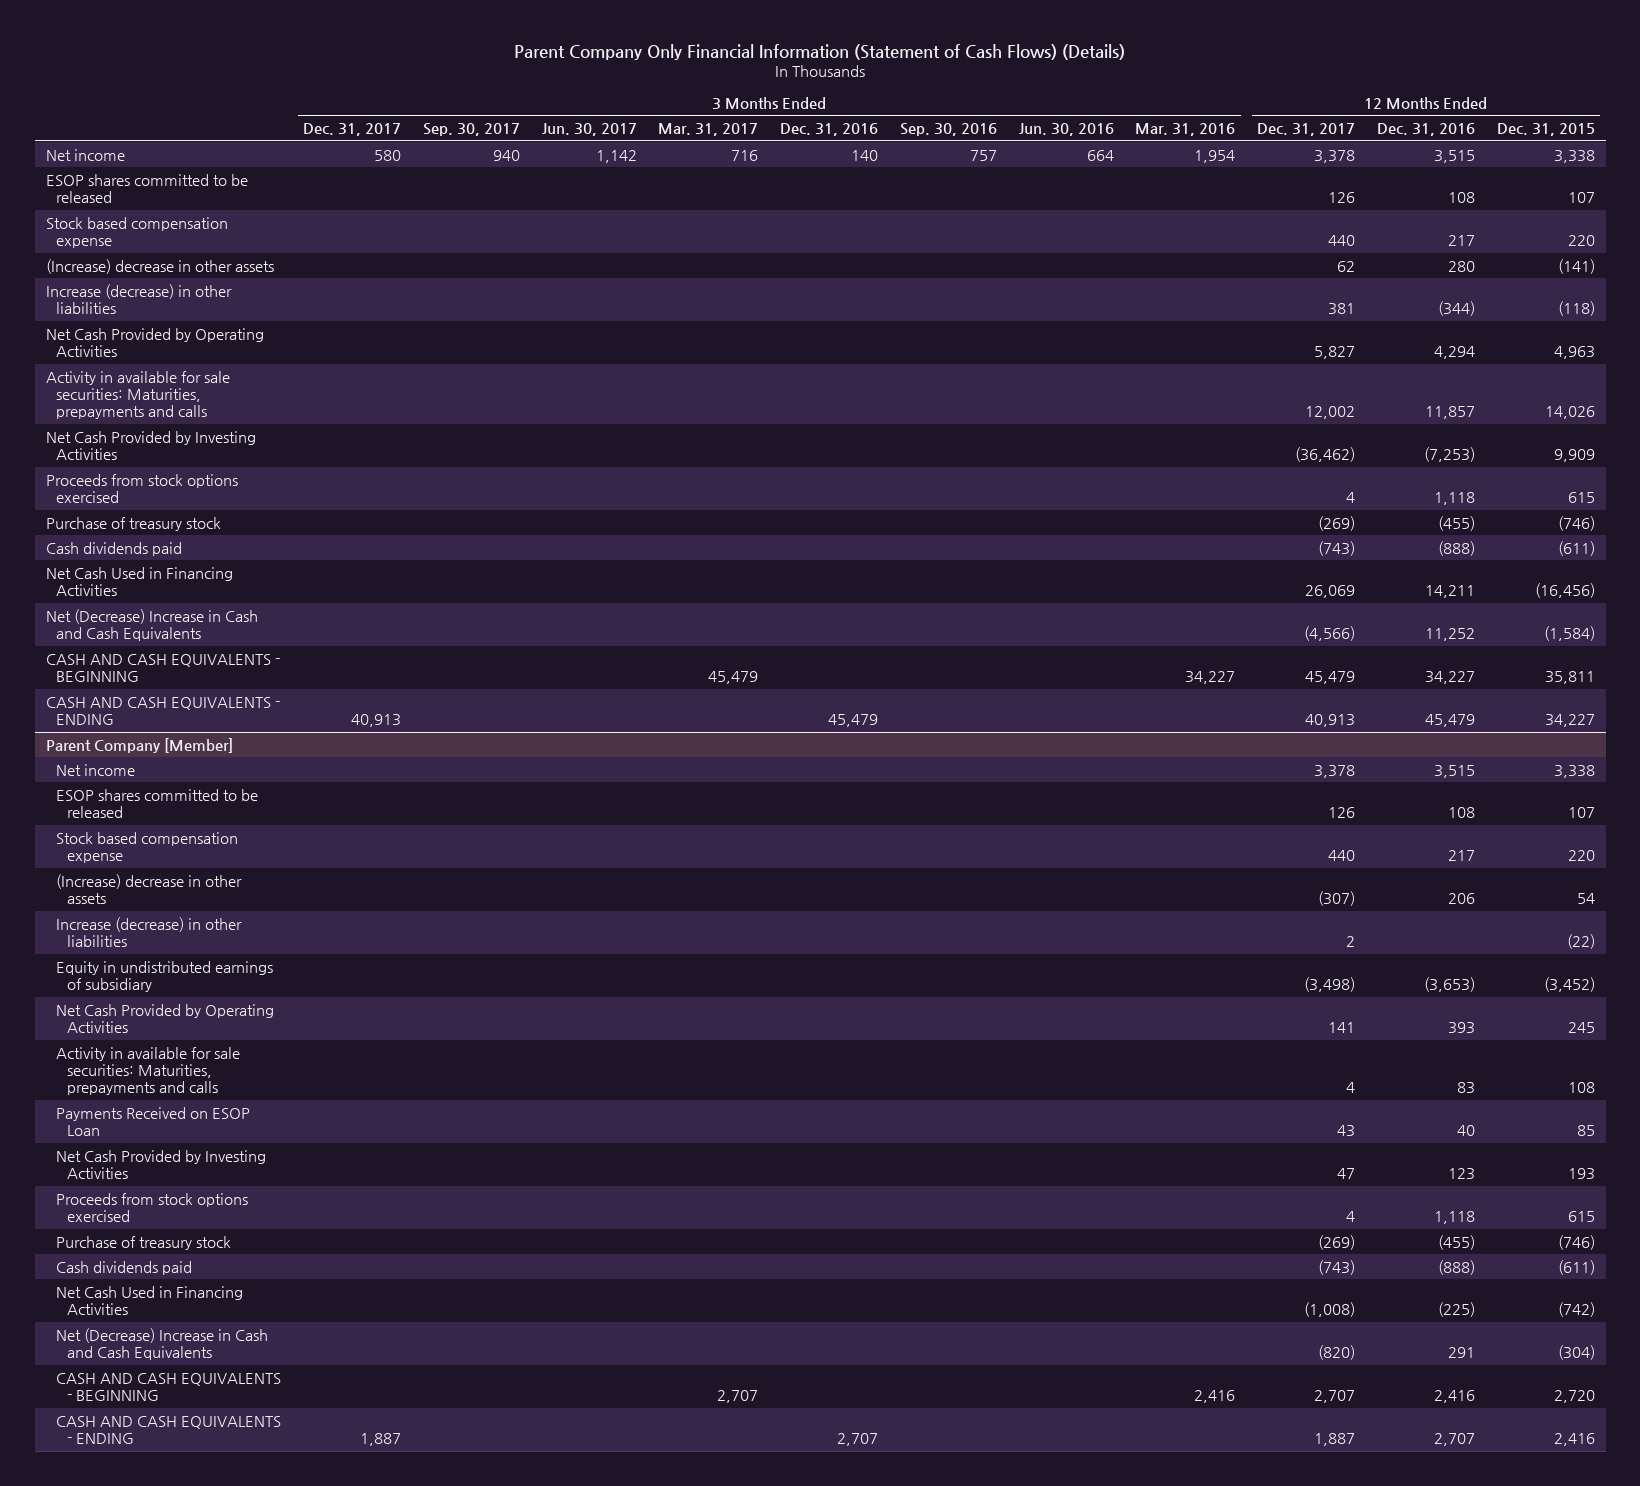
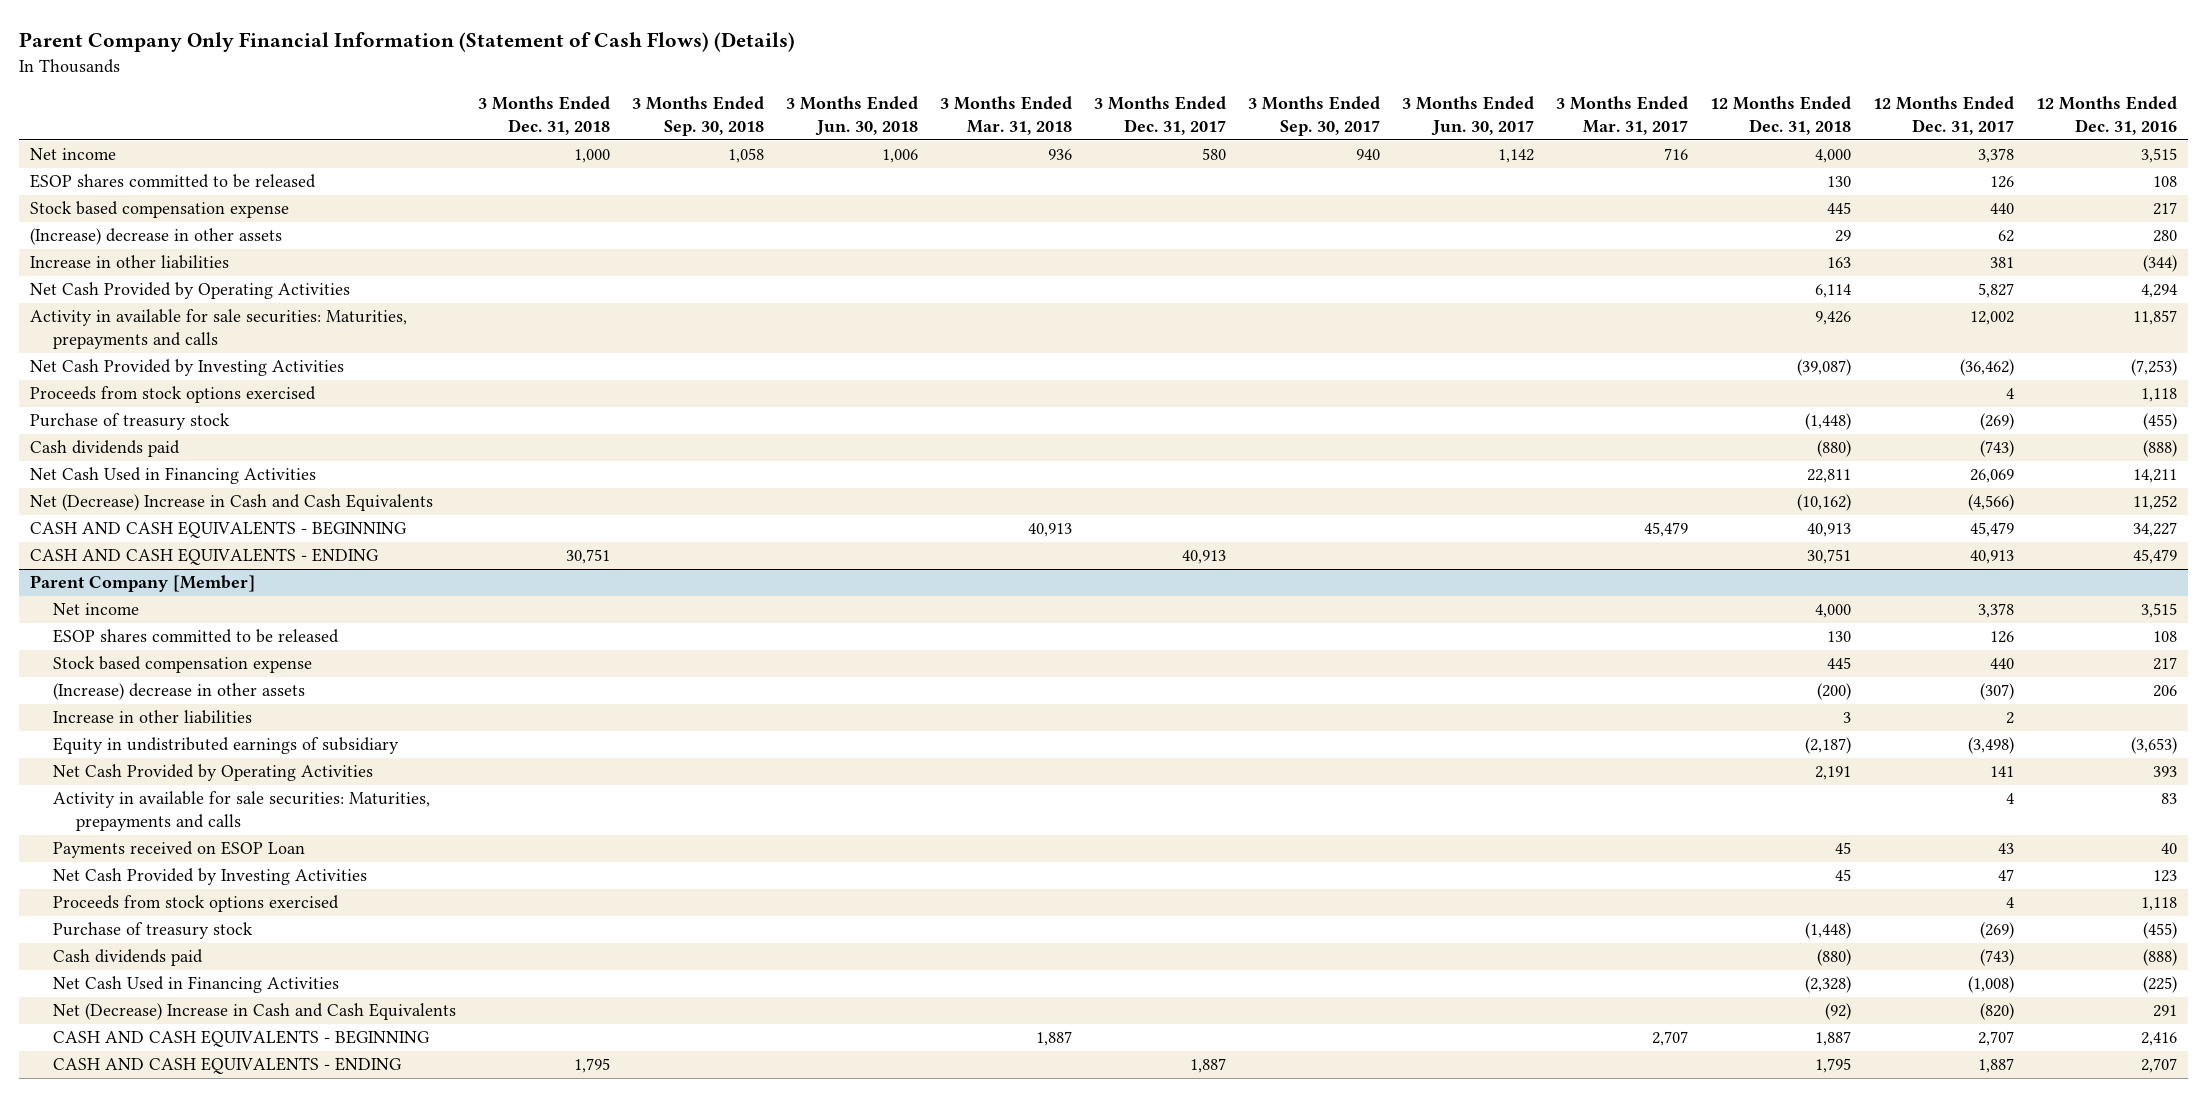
[780,123,879,137] Dec. 31, 2016 -> none
[899,123,997,137] Sep. 30, 2016 -> none
[1018,123,1114,137] Jun. 30, 2016 -> none
[1135,123,1236,137] Mar. 31, 2016 -> none
[1496,123,1595,137] Dec. 31, 2015 -> none
none -> [477,96,610,135] 3 Months Ended Dec. 31, 2018
none -> [631,96,764,136] 3 Months Ended Sep. 30, 2018
none -> [785,96,918,136] 3 Months Ended Jun. 30, 2018
none -> [939,96,1072,135] 3 Months Ended Mar. 31, 2018
none -> [1710,96,1852,135] 12 Months Ended Dec. 31, 2018
[45,283,232,315] Increase (decrease) in other liabilities -> [30,255,230,270] Increase in other liabilities
[56,916,243,948] Increase (decrease) in other liabilities -> [52,710,252,725] Increase in other liabilities
[56,1106,251,1137] Payments Received on ESOP Loan -> [52,841,305,859] Payments received on ESOP Loan

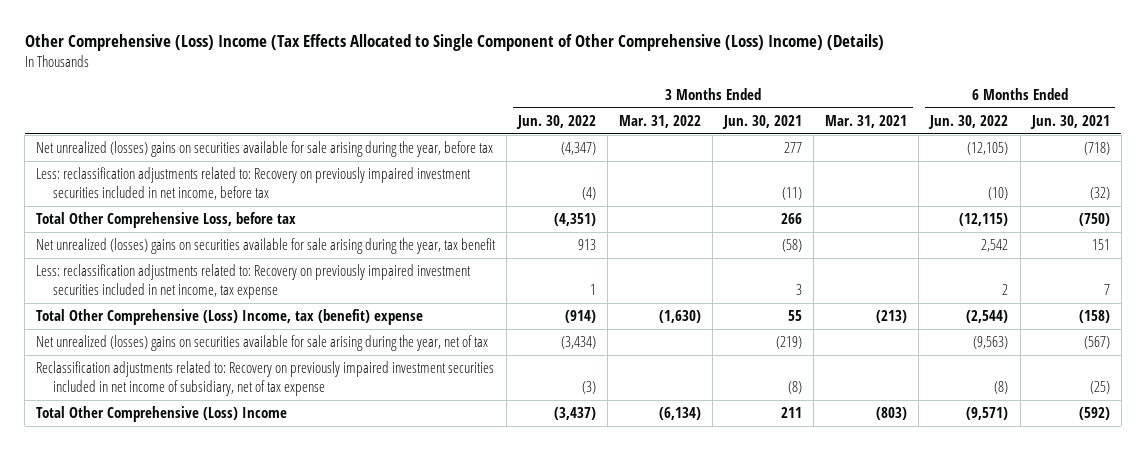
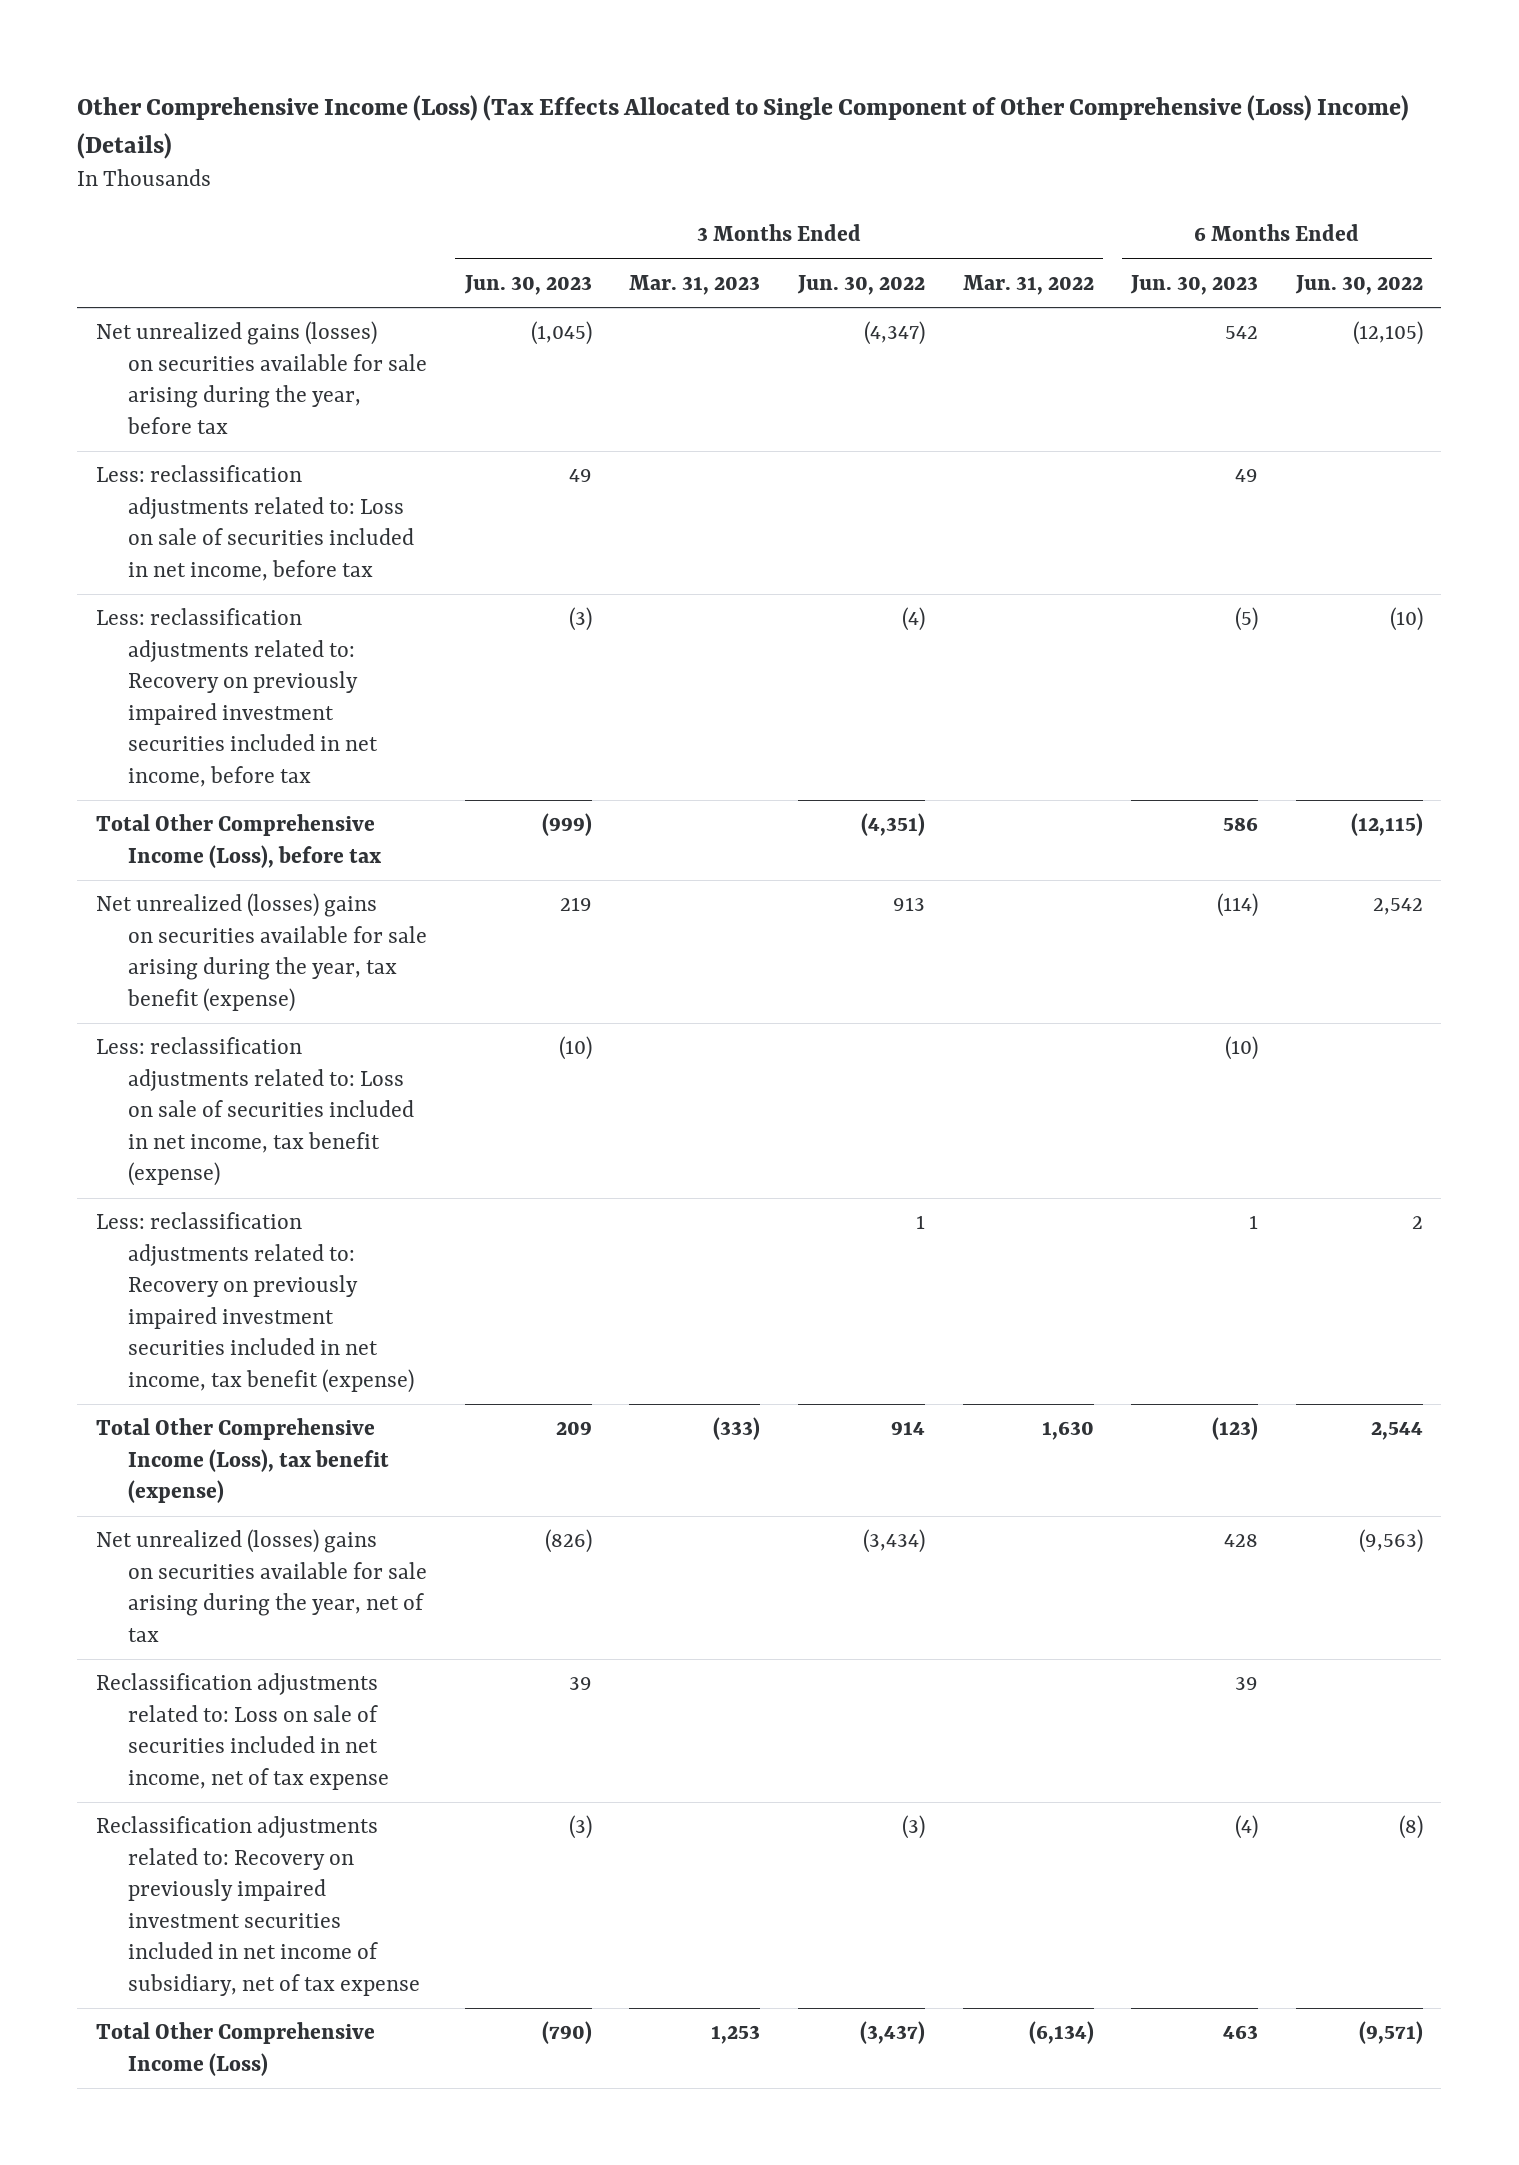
[24,34,884,52] Other Comprehensive (Loss) Income (Tax Effects Allocated to Single Component of Other Comprehensive (Loss) Income) (Details) -> [77,95,1410,159] Other Comprehensive Income (Loss) (Tax Effects Allocated to Single Component of Other Comprehensive (Loss) Income) (Details)
[722,114,803,129] Jun. 30, 2021 -> none
[825,114,908,128] Mar. 31, 2021 -> none
[1029,114,1110,129] Jun. 30, 2021 -> none
none -> [463,274,592,295] Jun. 30, 2023
none -> [629,274,761,295] Mar. 31, 2023
none -> [1130,274,1259,295] Jun. 30, 2023
[36,141,494,158] Net unrealized (losses) gains on securities available for sale arising during the year, before tax -> [96,321,428,434] Net unrealized gains (losses) on securities available for sale arising during the year, before tax
none -> [96,465,415,581] Less: reclassification adjustments related to: Loss on sale of securities included in net income, before tax
[36,212,297,229] Total Other Comprehensive Loss, before tax -> [96,814,382,868] Total Other Comprehensive Income (Loss), before tax
[36,238,497,255] Net unrealized (losses) gains on securities available for sale arising during the year, tax benefit -> [96,893,428,1012] Net unrealized (losses) gains on securities available for sale arising during the year, tax benefit (expense)
none -> [96,1037,415,1187] Less: reclassification adjustments related to: Loss on sale of securities included in net income, tax benefit (expense)
[36,264,472,299] Less: reclassification adjustments related to: Recovery on previously impaired investment securities included in net income, tax expense -> [96,1212,415,1393] Less: reclassification adjustments related to: Recovery on previously impaired investment securities included in net income, tax benefit (expense)
[36,309,424,326] Total Other Comprehensive (Loss) Income, tax (benefit) expense -> [96,1418,390,1504] Total Other Comprehensive Income (Loss), tax benefit (expense)
[565,310,597,324] (914) -> [890,1421,925,1436] 914
[659,310,702,324] (1,630) -> [1041,1421,1094,1441] 1,630
[966,310,1009,324] (2,544) -> [1370,1422,1423,1441] 2,544
none -> [96,1673,390,1790] Reclassification adjustments related to: Loss on sale of securities included in net income, net of tax expense
[36,406,288,423] Total Other Comprehensive (Loss) Income -> [96,2022,376,2076] Total Other Comprehensive Income (Loss)

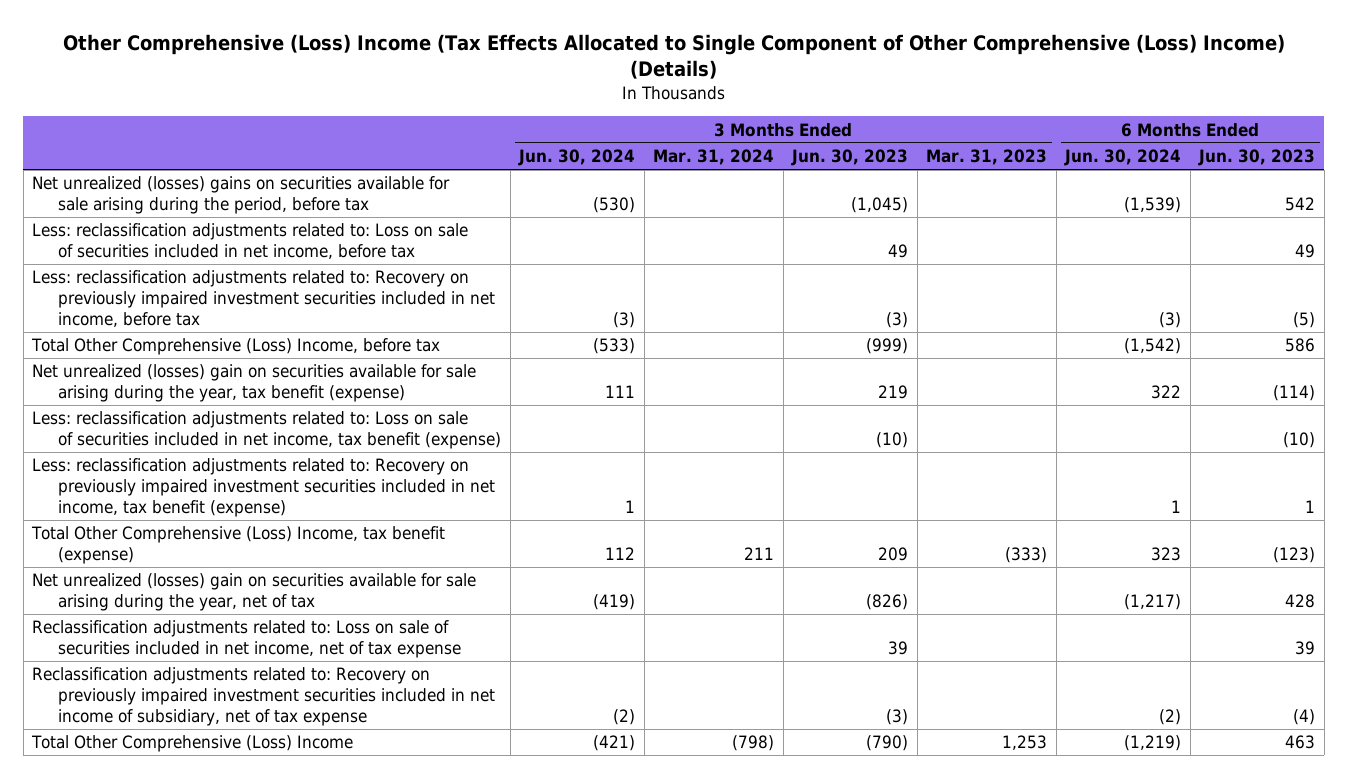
[77,95,1410,159] Other Comprehensive Income (Loss) (Tax Effects Allocated to Single Component of Other Comprehensive (Loss) Income) (Details) -> [62,33,1285,80] Other Comprehensive (Loss) Income (Tax Effects Allocated to Single Component of Other Comprehensive (Loss) Income) (Details)
[796,274,925,295] Jun. 30, 2022 -> none
[962,274,1094,295] Mar. 31, 2022 -> none
[1294,274,1423,295] Jun. 30, 2022 -> none
none -> [518,149,636,167] Jun. 30, 2024
none -> [653,149,775,166] Mar. 31, 2024
none -> [1064,149,1182,167] Jun. 30, 2024
[96,321,428,434] Net unrealized gains (losses) on securities available for sale arising during the year, before tax -> [32,176,451,215] Net unrealized (losses) gains on securities available for sale arising during the period, before tax
[96,814,382,868] Total Other Comprehensive Income (Loss), before tax -> [31,338,441,356] Total Other Comprehensive (Loss) Income, before tax
[96,893,428,1012] Net unrealized (losses) gains on securities available for sale arising during the year, tax benefit (expense) -> [32,364,477,403] Net unrealized (losses) gain on securities available for sale arising during the year, tax benefit (expense)
[96,1418,390,1504] Total Other Comprehensive Income (Loss), tax benefit (expense) -> [31,526,446,565] Total Other Comprehensive (Loss) Income, tax benefit (expense)
[96,1529,428,1642] Net unrealized (losses) gains on securities available for sale arising during the year, net of tax -> [32,573,477,612] Net unrealized (losses) gain on securities available for sale arising during the year, net of tax
[96,2022,376,2076] Total Other Comprehensive Income (Loss) -> [31,735,354,753] Total Other Comprehensive (Loss) Income

